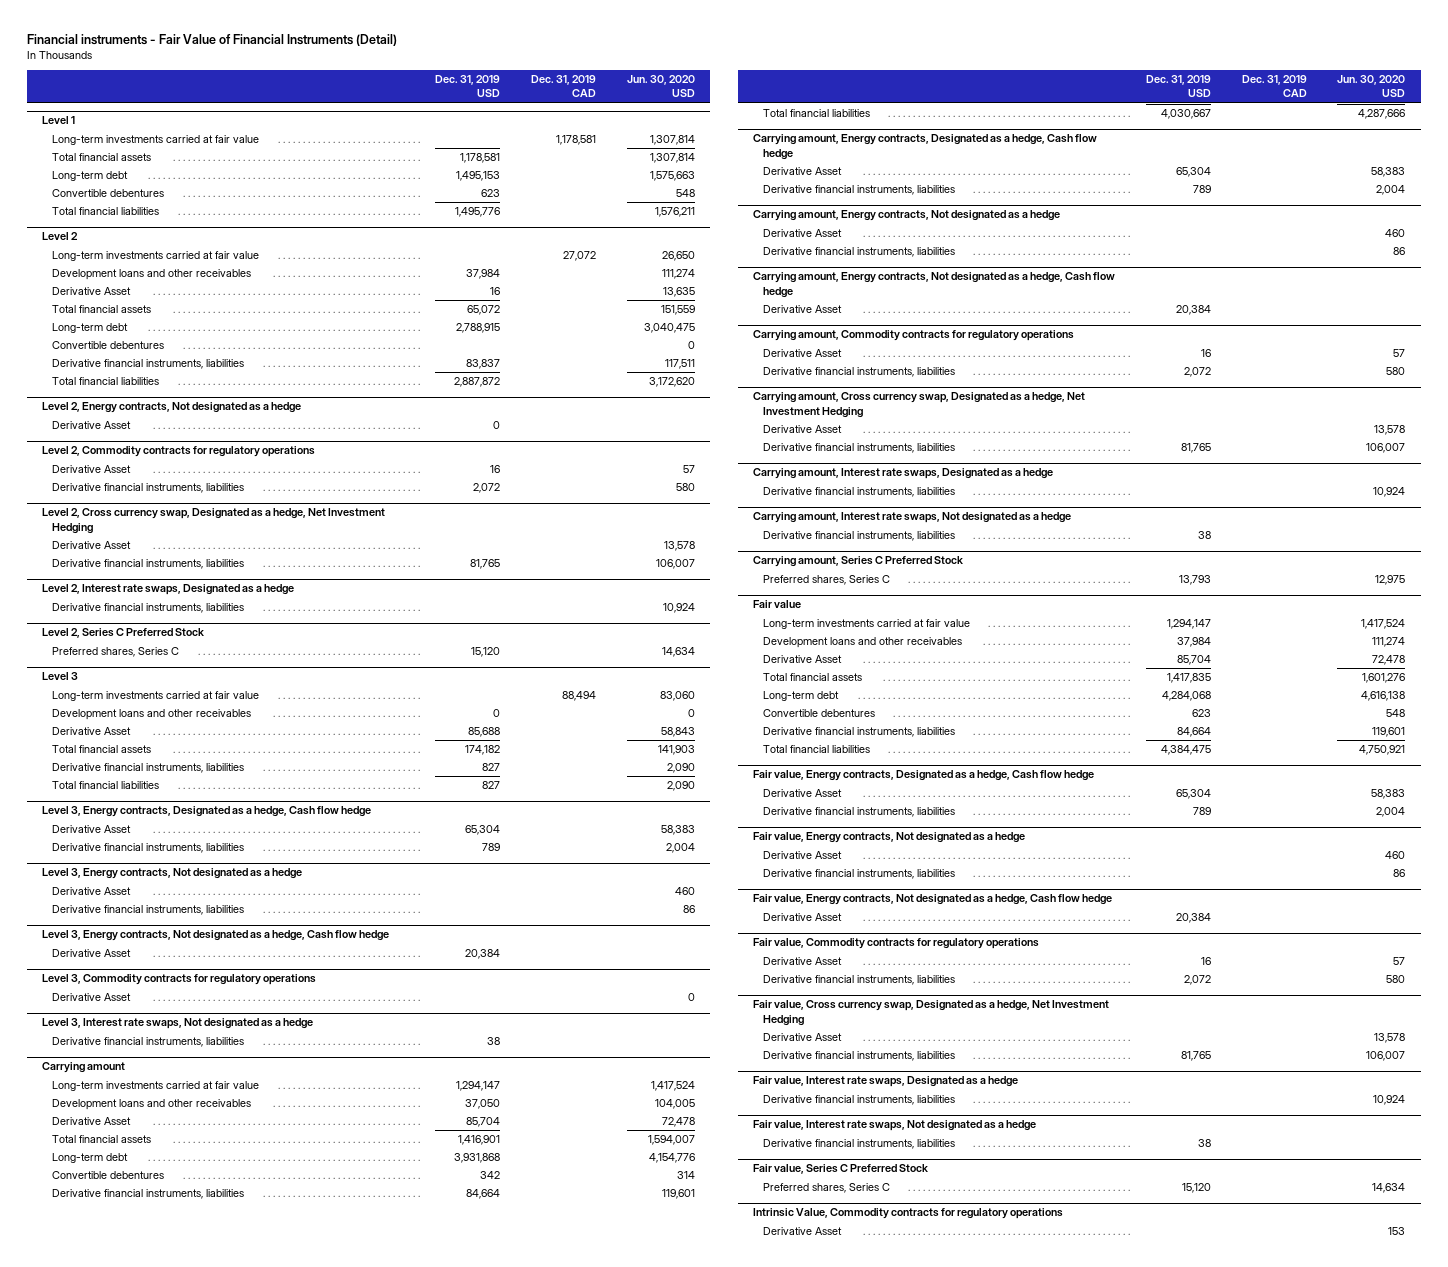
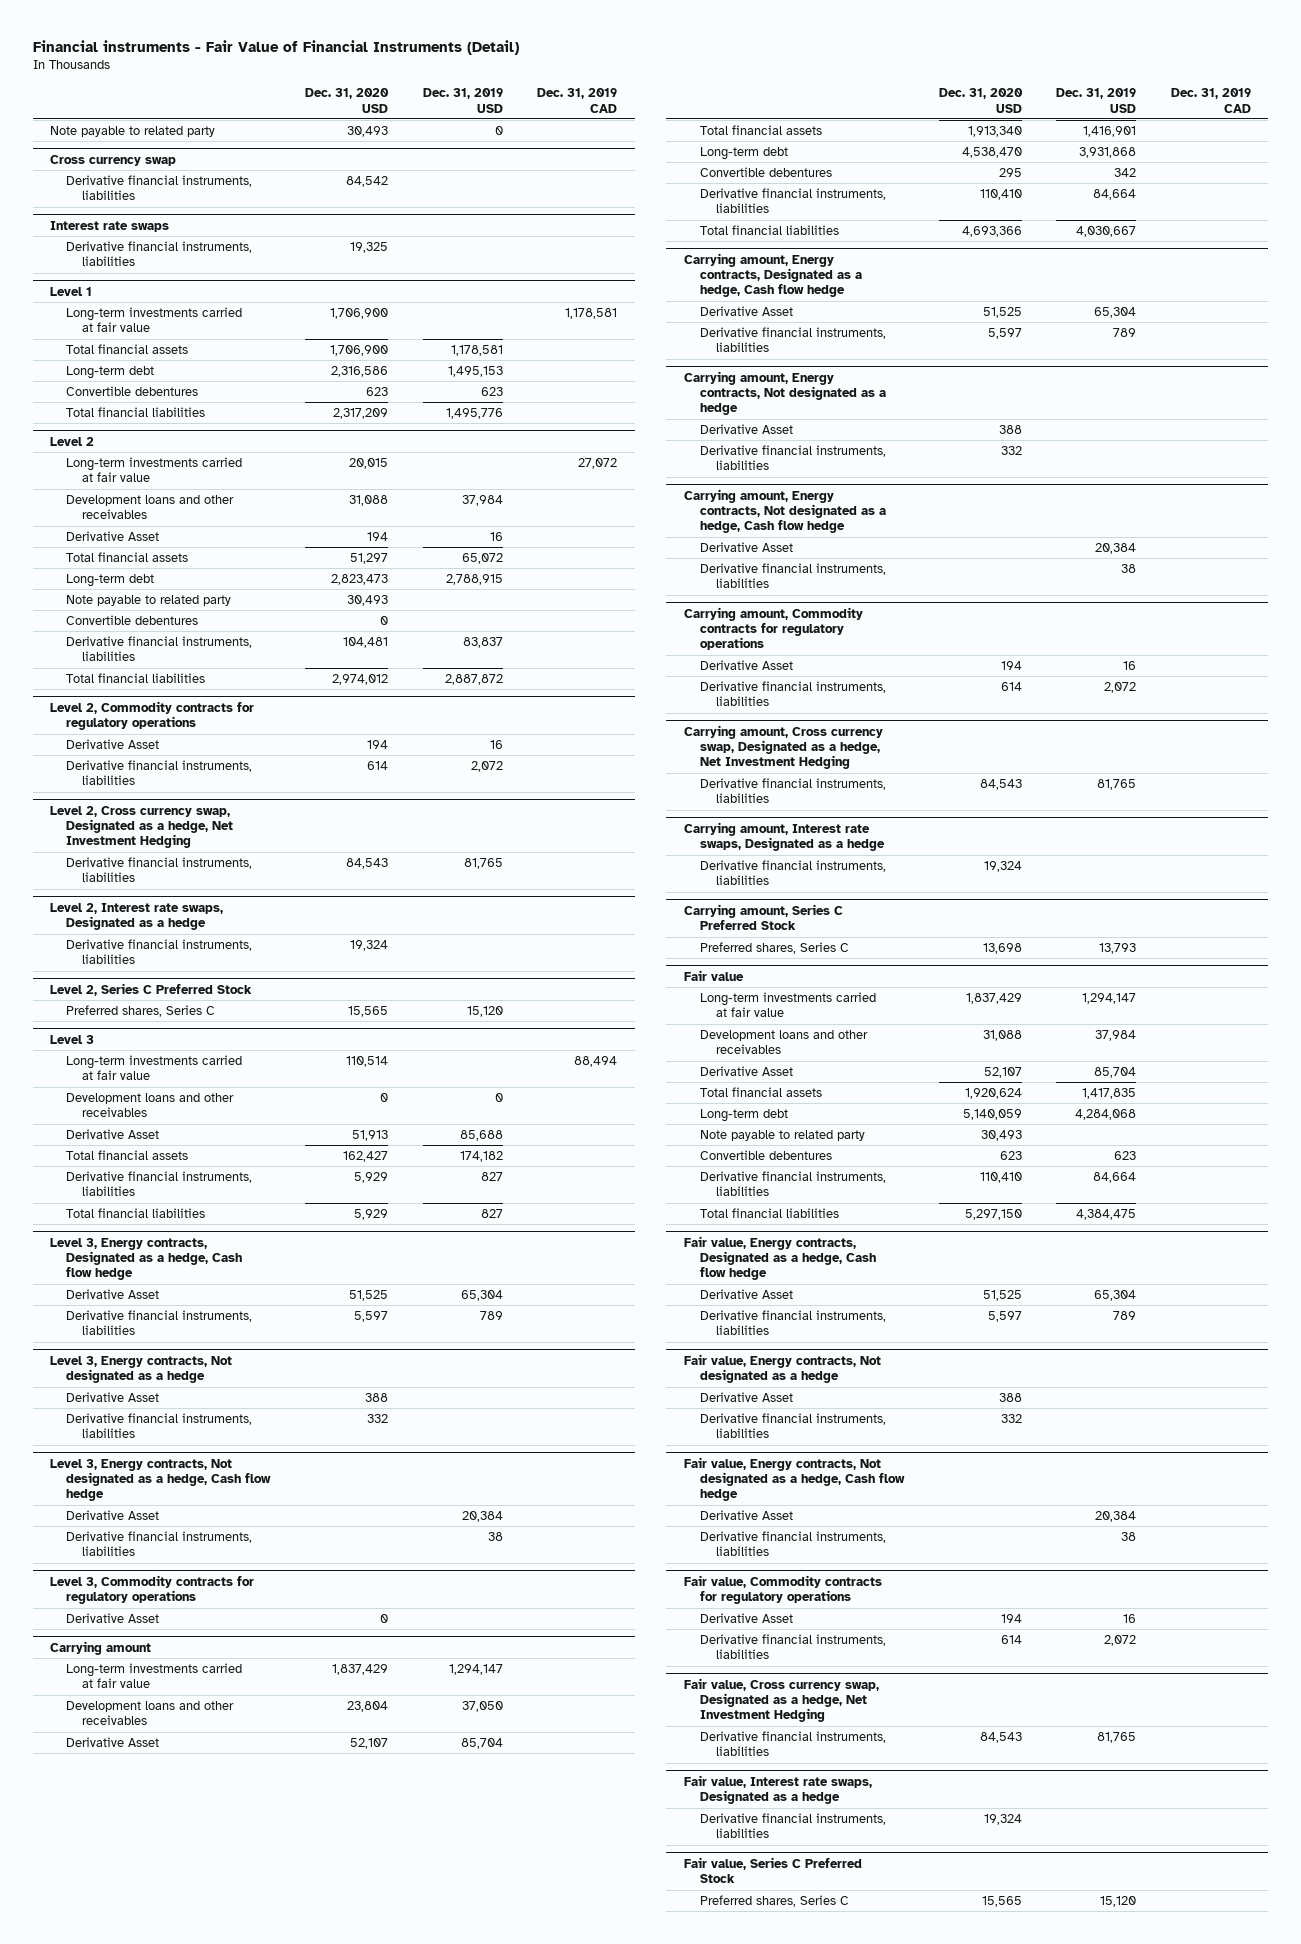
[626,75,695,98] Jun. 30, 2020 USD -> none
none -> [304,88,389,113] Dec. 31, 2020 USD
none -> [50,126,216,138] Note payable to related party
none -> [50,154,177,166] Cross currency swap
none -> [66,175,253,201] Derivative financial instruments, liabilities
none -> [50,220,170,232] Interest rate swaps
none -> [66,241,253,267] Derivative financial instruments, liabilities
none -> [66,595,232,607] Note payable to related party
[42,402,302,414] Level 2, Energy contracts, Not designated as a hedge -> none
[52,421,132,430] Derivative Asset -> none
[52,541,132,550] Derivative Asset -> none
none -> [66,1531,253,1557] Derivative financial instruments, liabilities
[42,1018,314,1030] Level 3, Interest rate swaps, Not designated as a hedge -> none
[52,1037,245,1048] Derivative financial instruments, liabilities -> none
none -> [699,563,886,589] Derivative financial instruments, liabilities
[762,425,842,434] Derivative Asset -> none
[752,512,1071,524] Carrying amount, Interest rate swaps, Not designated as a hedge -> none
[762,531,955,542] Derivative financial instruments, liabilities -> none
none -> [699,1130,865,1142] Note payable to related party
none -> [699,1531,886,1557] Derivative financial instruments, liabilities
[762,1033,842,1042] Derivative Asset -> none
[752,1120,1036,1132] Fair value, Interest rate swaps, Not designated as a hedge -> none
[762,1139,955,1150] Derivative financial instruments, liabilities -> none
[752,1208,1063,1220] Intrinsic Value, Commodity contracts for regulatory operations -> none
[762,1227,842,1236] Derivative Asset -> none

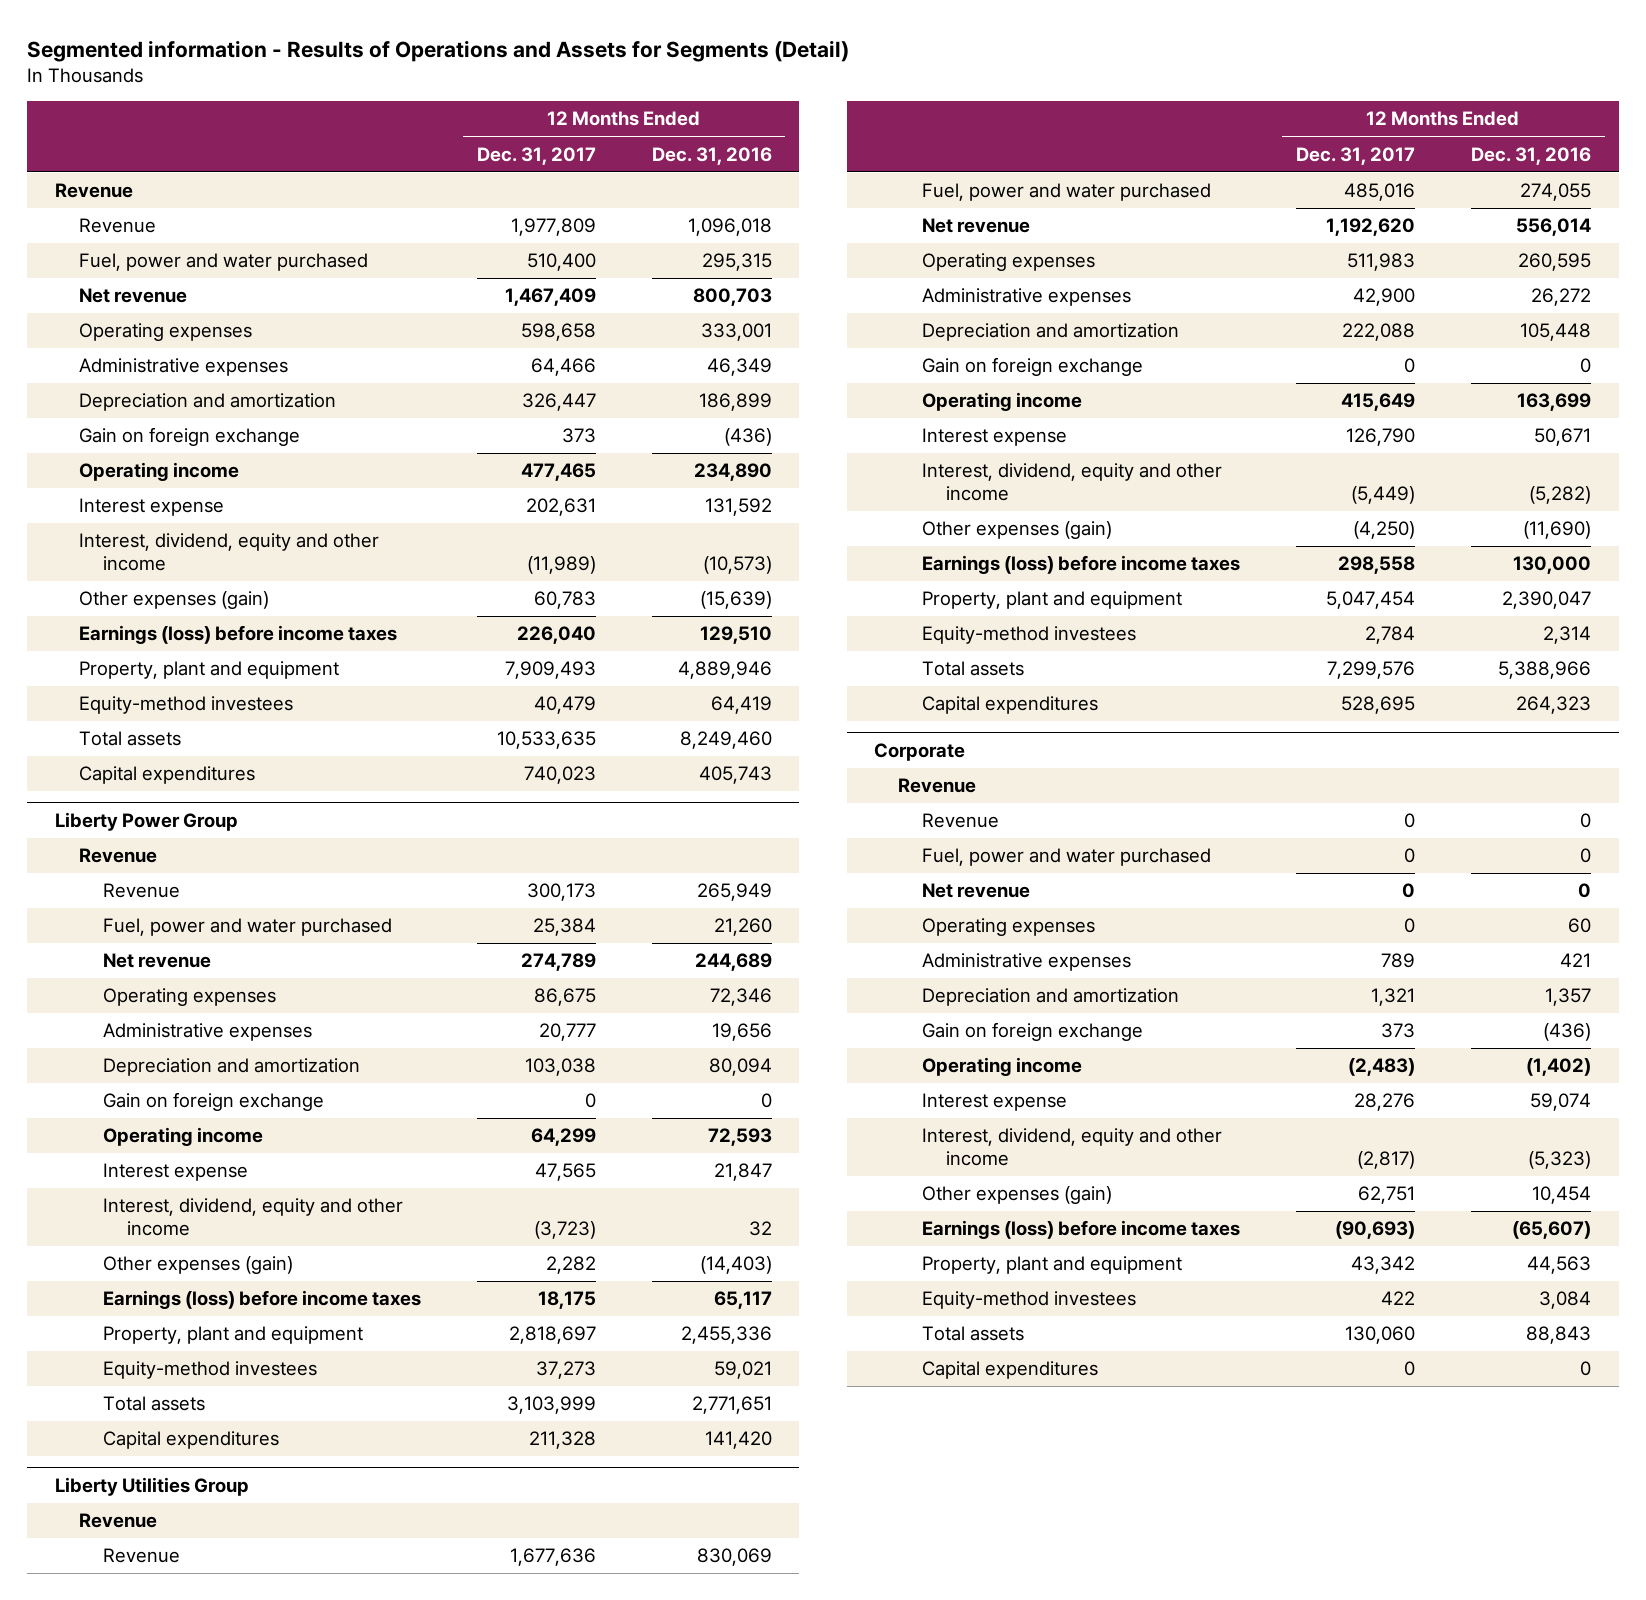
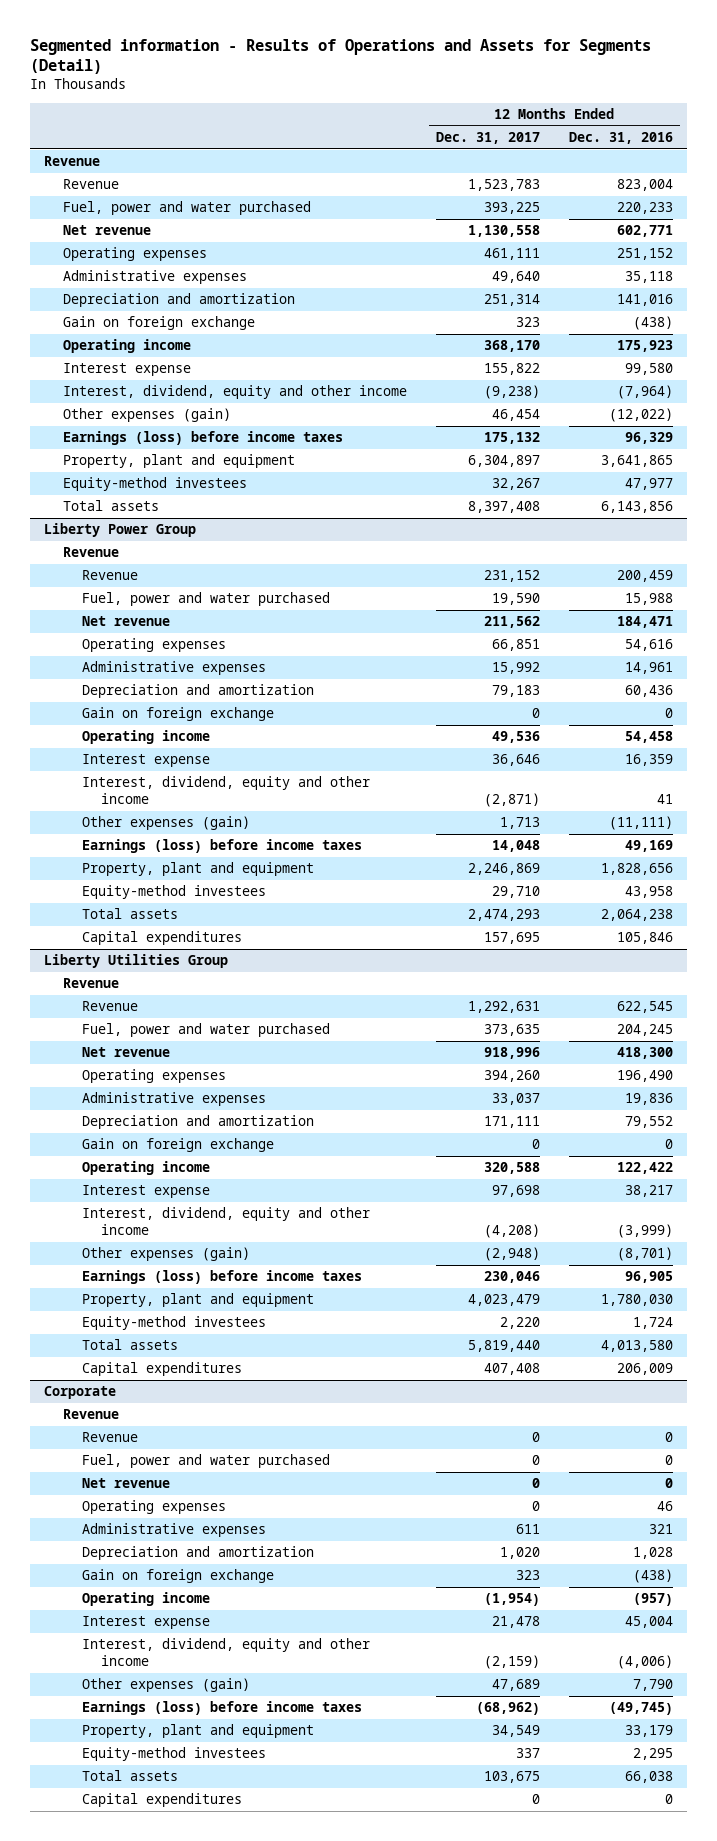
[79,766,256,785] Capital expenditures -> none
[510,218,596,237] 1,977,809 -> [467,179,540,192] 1,523,783
[687,218,772,237] 1,096,018 -> [616,179,673,192] 823,004
[526,253,596,272] 510,400 -> [483,202,540,215] 393,225
[701,253,772,272] 295,315 -> [616,202,673,215] 220,233
[504,288,596,307] 1,467,409 -> [467,225,540,238] 1,130,558
[692,288,772,307] 800,703 -> [616,225,673,238] 602,771
[520,323,596,342] 598,658 -> [483,248,540,261] 461,111
[700,323,772,342] 333,001 -> [616,248,673,261] 251,152
[530,358,596,377] 64,466 -> [491,271,540,284] 49,640
[706,358,772,377] 46,349 -> [624,271,673,284] 35,118
[521,393,596,412] 326,447 -> [483,294,540,307] 251,314
[698,393,772,412] 186,899 -> [616,294,673,307] 141,016
[561,428,596,444] 373 -> [515,317,540,328] 323
[723,428,772,447] (436) -> [632,316,673,331] (438)
[520,463,596,482] 477,465 -> [483,340,540,353] 368,170
[693,463,772,482] 234,890 -> [616,340,673,353] 175,923
[525,498,596,517] 202,631 -> [483,363,540,376] 155,822
[704,498,772,517] 131,592 -> [624,363,673,376] 99,580
[526,555,596,574] (11,989) -> [483,385,540,400] (9,238)
[702,555,772,574] (10,573) -> [616,385,673,400] (7,964)
[533,591,596,610] 60,783 -> [491,409,540,422] 46,454
[699,591,772,610] (15,639) -> [608,408,673,423] (12,022)
[516,626,596,645] 226,040 -> [483,432,540,445] 175,132
[699,626,772,645] 129,510 -> [624,432,673,445] 96,329
[504,661,596,680] 7,909,493 -> [467,455,540,468] 6,304,897
[677,661,772,680] 4,889,946 -> [600,455,673,468] 3,641,865
[533,696,596,715] 40,479 -> [491,478,540,491] 32,267
[710,696,772,715] 64,419 -> [624,478,673,491] 47,977
[496,731,596,750] 10,533,635 -> [467,501,540,514] 8,397,408
[679,731,772,750] 8,249,460 -> [600,501,673,514] 6,143,856
[526,883,596,902] 300,173 -> [483,570,540,583] 231,152
[696,883,772,902] 265,949 -> [616,570,673,583] 200,459
[532,918,596,937] 25,384 -> [491,593,540,606] 19,590
[713,918,772,937] 21,260 -> [624,593,673,606] 15,988
[520,953,596,972] 274,789 -> [483,616,540,629] 211,562
[694,953,772,972] 244,689 -> [616,616,673,629] 184,471
[533,988,596,1007] 86,675 -> [491,639,540,652] 66,851
[709,988,772,1007] 72,346 -> [624,639,673,652] 54,616
[538,1023,596,1042] 20,777 -> [491,662,540,675] 15,992
[711,1023,772,1042] 19,656 -> [624,662,673,675] 14,961
[524,1058,596,1077] 103,038 -> [491,685,540,698] 79,183
[708,1058,772,1077] 80,094 -> [624,685,673,698] 60,436
[530,1128,596,1147] 64,299 -> [491,731,540,744] 49,536
[707,1128,772,1147] 72,593 -> [624,731,673,744] 54,458
[534,1163,596,1182] 47,565 -> [491,754,540,767] 36,646
[713,1163,772,1182] 21,847 -> [624,754,673,767] 16,359
[533,1220,596,1239] (3,723) -> [483,793,540,808] (2,871)
[748,1220,772,1236] 32 -> [656,794,673,805] 41
[545,1256,596,1275] 2,282 -> [499,817,540,830] 1,713
[699,1256,772,1275] (14,403) -> [608,816,673,831] (11,111)
[537,1291,596,1310] 18,175 -> [491,840,540,853] 14,048
[713,1291,772,1310] 65,117 -> [624,840,673,853] 49,169
[508,1326,596,1345] 2,818,697 -> [467,863,540,876] 2,246,869
[680,1326,772,1345] 2,455,336 -> [600,863,673,876] 1,828,656
[535,1361,596,1380] 37,273 -> [491,886,540,899] 29,710
[713,1361,772,1380] 59,021 -> [624,886,673,899] 43,958
[506,1396,596,1415] 3,103,999 -> [467,909,540,922] 2,474,293
[691,1396,772,1415] 2,771,651 -> [600,909,673,922] 2,064,238
[528,1431,596,1450] 211,328 -> [483,932,540,945] 157,695
[704,1431,772,1450] 141,420 -> [616,932,673,945] 105,846
[509,1548,596,1567] 1,677,636 -> [467,1001,540,1014] 1,292,631
[696,1548,772,1567] 830,069 -> [616,1001,673,1014] 622,545
[1344,183,1416,202] 485,016 -> [483,1024,540,1037] 373,635
[1519,183,1591,202] 274,055 -> [616,1024,673,1037] 204,245
[1326,218,1416,237] 1,192,620 -> [483,1047,540,1060] 918,996
[1515,218,1591,237] 556,014 -> [616,1047,673,1060] 418,300
[1347,253,1416,272] 511,983 -> [483,1070,540,1083] 394,260
[1517,253,1591,272] 260,595 -> [616,1070,673,1083] 196,490
[1353,288,1416,307] 42,900 -> [491,1093,540,1106] 33,037
[1530,288,1591,307] 26,272 -> [624,1093,673,1106] 19,836
[1342,323,1416,342] 222,088 -> [483,1116,540,1129] 171,111
[1519,323,1591,342] 105,448 -> [624,1116,673,1129] 79,552
[1341,393,1416,412] 415,649 -> [483,1162,540,1175] 320,588
[1516,393,1591,412] 163,699 -> [616,1162,673,1175] 122,422
[1346,428,1416,447] 126,790 -> [491,1185,540,1198] 97,698
[1533,428,1591,447] 50,671 -> [624,1185,673,1198] 38,217
[1351,485,1416,504] (5,449) -> [483,1224,540,1239] (4,208)
[1528,485,1591,504] (5,282) -> [616,1224,673,1239] (3,999)
[1353,521,1416,540] (4,250) -> [483,1247,540,1262] (2,948)
[1522,521,1591,540] (11,690) -> [616,1247,673,1262] (8,701)
[1338,556,1416,575] 298,558 -> [483,1271,540,1284] 230,046
[1512,556,1591,575] 130,000 -> [624,1271,673,1284] 96,905
[1326,591,1416,610] 5,047,454 -> [467,1294,540,1307] 4,023,479
[1501,591,1591,610] 2,390,047 -> [600,1294,673,1307] 1,780,030
[1365,626,1416,645] 2,784 -> [499,1317,540,1330] 2,220
[1542,626,1591,645] 2,314 -> [632,1317,673,1330] 1,724
[1327,661,1416,680] 7,299,576 -> [467,1340,540,1353] 5,819,440
[1497,661,1591,680] 5,388,966 -> [600,1340,673,1353] 4,013,580
[1341,696,1416,715] 528,695 -> [483,1363,540,1376] 407,408
[1515,696,1591,715] 264,323 -> [616,1363,673,1376] 206,009
[1567,918,1591,934] 60 -> [656,1501,673,1512] 46
[1381,953,1416,969] 789 -> [515,1524,540,1535] 611
[1559,953,1591,968] 421 -> [648,1524,673,1535] 321
[1371,988,1416,1007] 1,321 -> [499,1547,540,1560] 1,020
[1544,988,1591,1007] 1,357 -> [632,1547,673,1560] 1,028
[1381,1023,1416,1039] 373 -> [515,1570,540,1581] 323
[1542,1023,1591,1042] (436) -> [632,1569,673,1584] (438)
[1348,1058,1416,1077] (2,483) -> [483,1593,540,1607] (1,954)
[1525,1058,1591,1077] (1,402) -> [632,1593,673,1607] (957)
[1354,1093,1416,1112] 28,276 -> [491,1616,540,1629] 21,478
[1529,1093,1591,1112] 59,074 -> [624,1616,673,1629] 45,004
[1357,1150,1416,1169] (2,817) -> [483,1655,540,1670] (2,159)
[1527,1150,1591,1169] (5,323) -> [616,1655,673,1670] (4,006)
[1358,1186,1416,1205] 62,751 -> [491,1679,540,1692] 47,689
[1531,1186,1591,1205] 10,454 -> [632,1679,673,1692] 7,790
[1335,1221,1416,1240] (90,693) -> [475,1702,540,1716] (68,962)
[1511,1221,1591,1240] (65,607) -> [608,1702,673,1716] (49,745)
[1351,1256,1416,1275] 43,342 -> [491,1725,540,1738] 34,549
[1526,1256,1591,1275] 44,563 -> [624,1725,673,1738] 33,179
[1381,1291,1416,1306] 422 -> [515,1748,540,1759] 337
[1538,1291,1591,1310] 3,084 -> [632,1748,673,1761] 2,295
[1345,1326,1416,1345] 130,060 -> [483,1771,540,1784] 103,675
[1525,1326,1591,1345] 88,843 -> [624,1771,673,1784] 66,038

